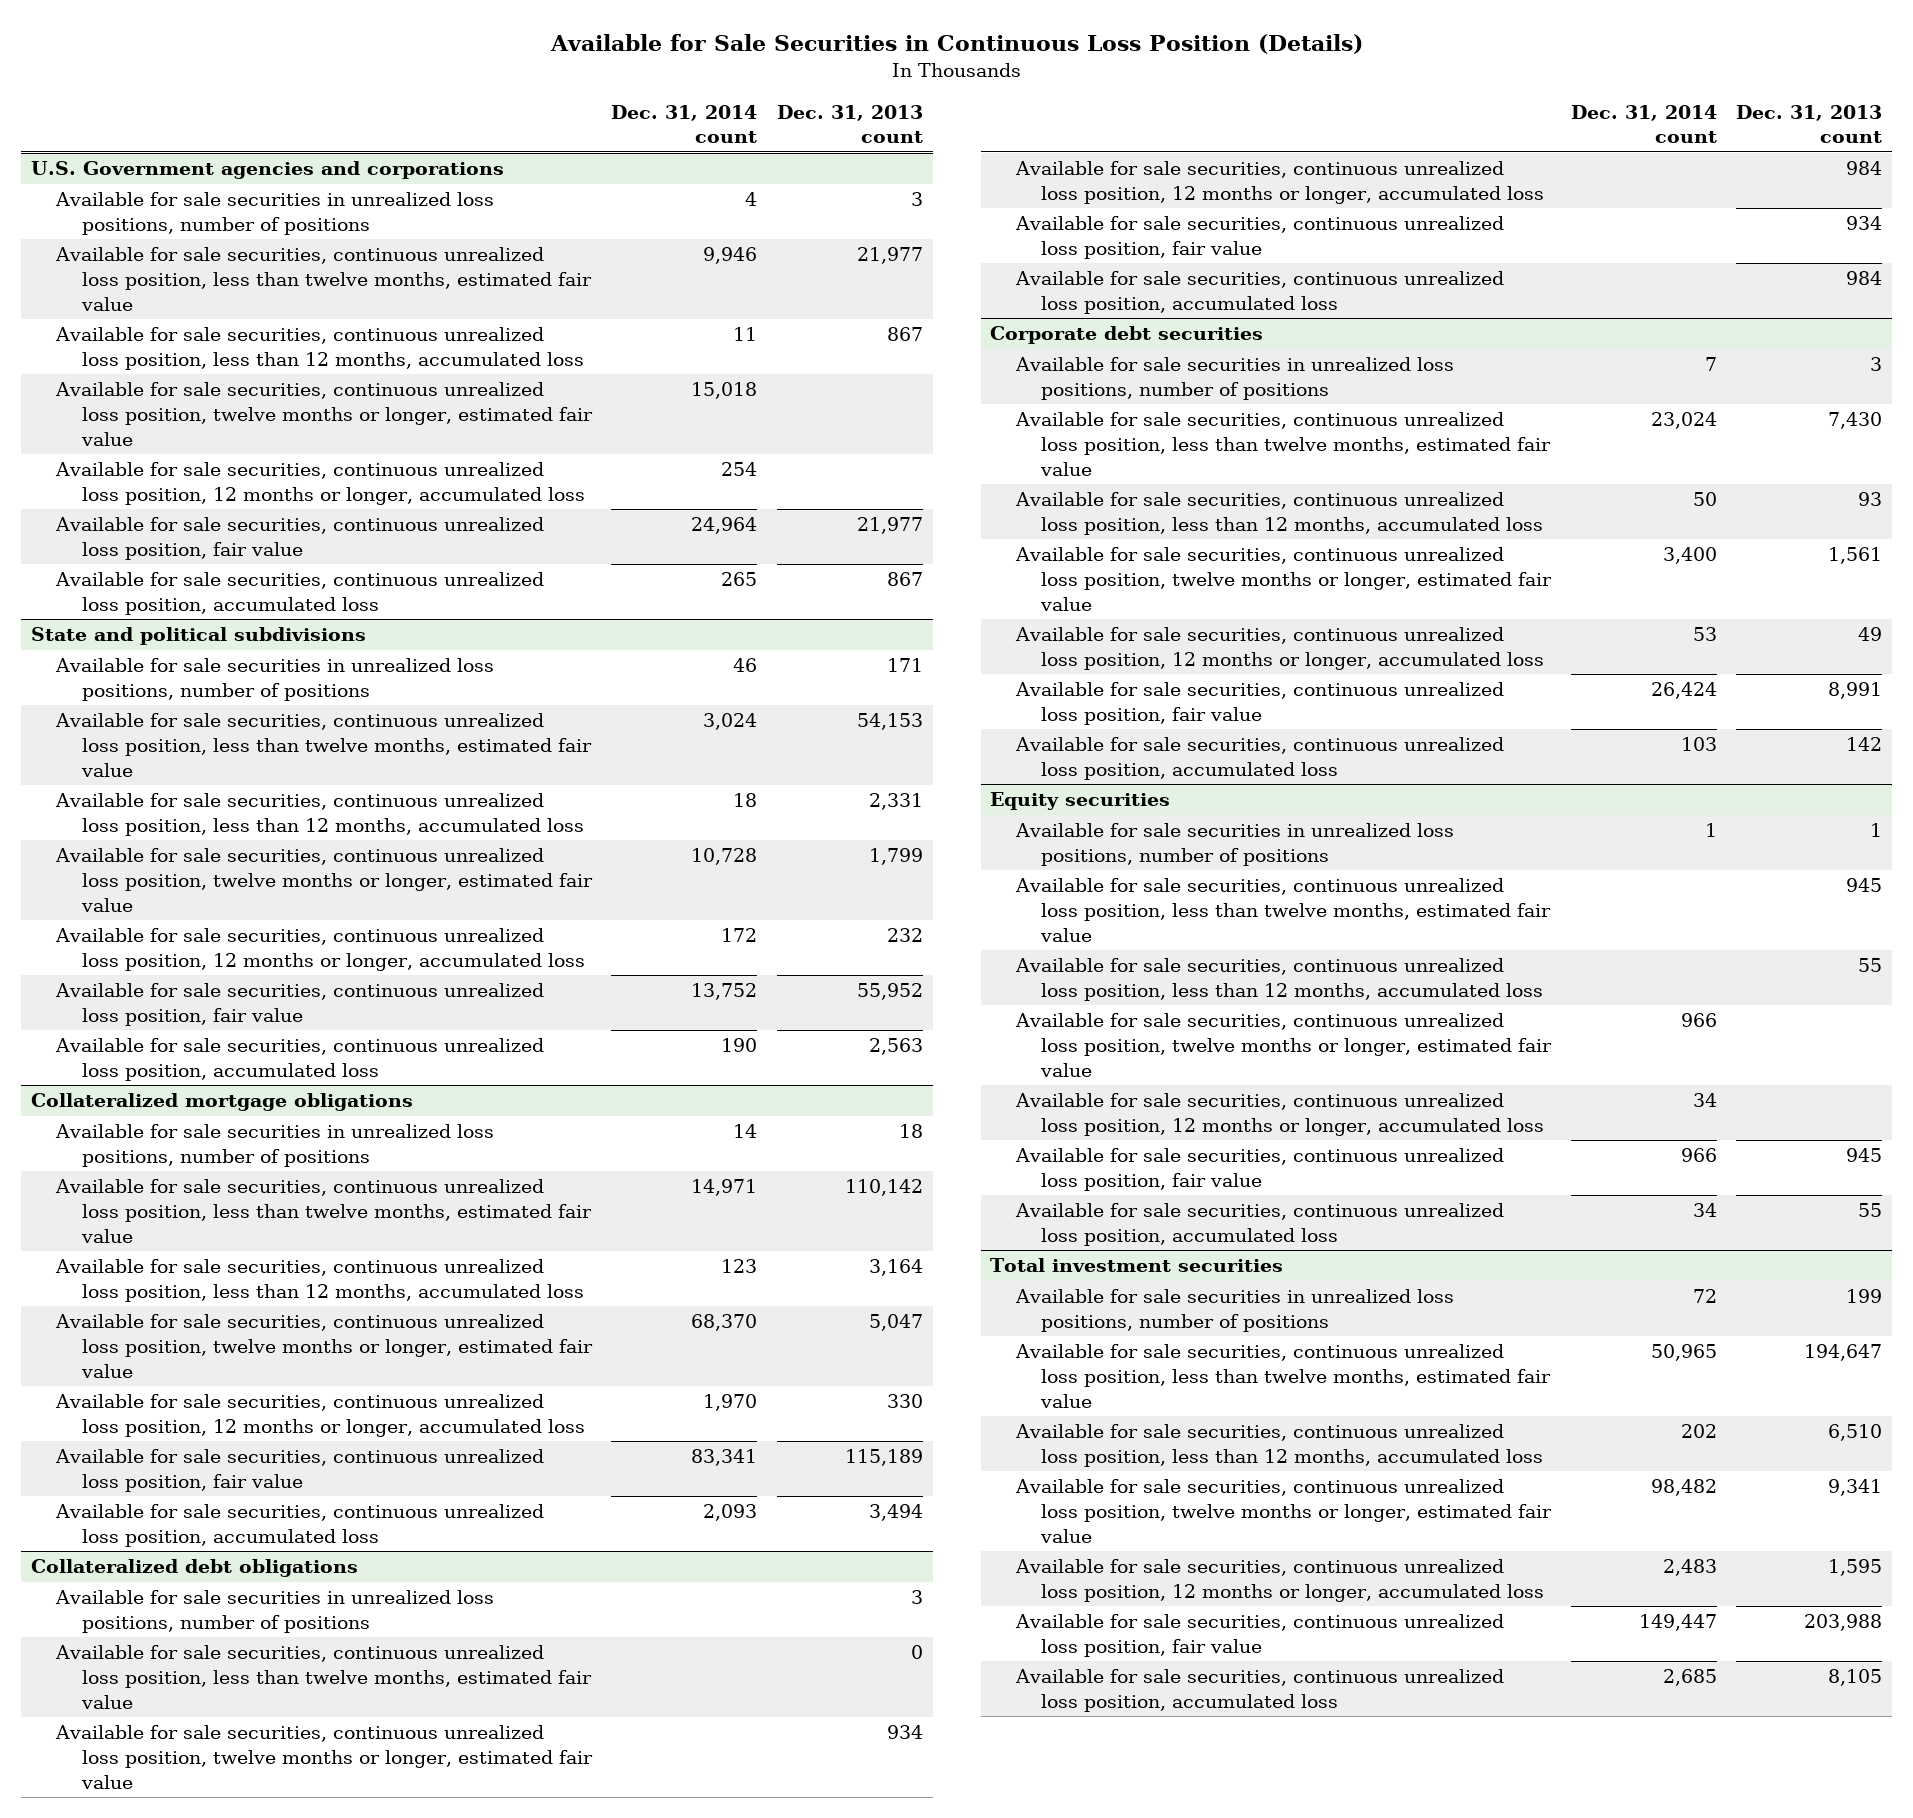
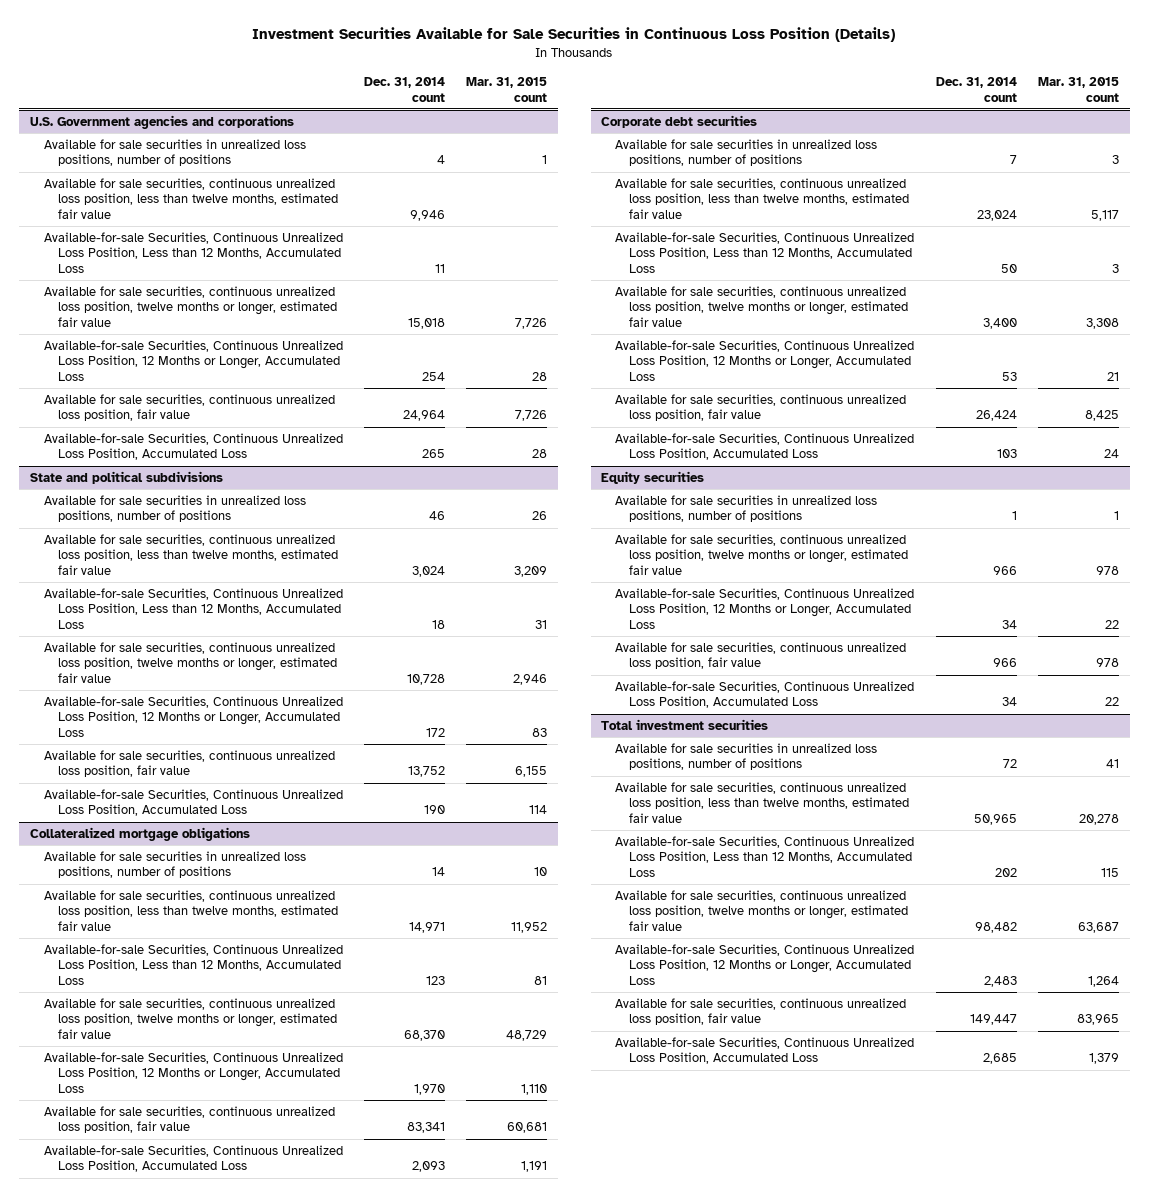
[549,34,1363,55] Available for Sale Securities in Continuous Loss Position (Details) -> [252,27,896,43] Investment Securities Available for Sale Securities in Continuous Loss Position (Details)
[776,104,923,144] Dec. 31, 2013 count -> none
none -> [466,77,548,102] Mar. 31, 2015 count
[55,327,584,371] Available for sale securities, continuous unrealized loss position, less than 12 months, accumulated loss -> [43,231,343,273] Available-for-sale Securities, Continuous Unrealized Loss Position, Less than 12 Months, Accumulated Loss
[55,462,585,506] Available for sale securities, continuous unrealized loss position, 12 months or longer, accumulated loss -> [43,339,343,381] Available-for-sale Securities, Continuous Unrealized Loss Position, 12 Months or Longer, Accumulated Loss
[55,572,545,616] Available for sale securities, continuous unrealized loss position, accumulated loss -> [43,432,343,461] Available-for-sale Securities, Continuous Unrealized Loss Position, Accumulated Loss
[55,793,584,837] Available for sale securities, continuous unrealized loss position, less than 12 months, accumulated loss -> [43,587,343,629] Available-for-sale Securities, Continuous Unrealized Loss Position, Less than 12 Months, Accumulated Loss
[55,928,585,972] Available for sale securities, continuous unrealized loss position, 12 months or longer, accumulated loss -> [43,695,343,737] Available-for-sale Securities, Continuous Unrealized Loss Position, 12 Months or Longer, Accumulated Loss
[55,1038,545,1082] Available for sale securities, continuous unrealized loss position, accumulated loss -> [43,788,343,817] Available-for-sale Securities, Continuous Unrealized Loss Position, Accumulated Loss
[55,1259,584,1303] Available for sale securities, continuous unrealized loss position, less than 12 months, accumulated loss -> [43,943,343,985] Available-for-sale Securities, Continuous Unrealized Loss Position, Less than 12 Months, Accumulated Loss
[55,1394,585,1438] Available for sale securities, continuous unrealized loss position, 12 months or longer, accumulated loss -> [43,1051,343,1093] Available-for-sale Securities, Continuous Unrealized Loss Position, 12 Months or Longer, Accumulated Loss
[31,1559,359,1578] Collateralized debt obligations -> none
[55,1590,495,1634] Available for sale securities in unrealized loss positions, number of positions -> none
[55,1645,592,1709] Available for sale securities, continuous unrealized loss position, less than twelve months, estimated fair value -> none
[55,1725,593,1789] Available for sale securities, continuous unrealized loss position, twelve months or longer, estimated fair value -> none
[1014,161,1545,205] Available for sale securities, continuous unrealized loss position, 12 months or longer, accumulated loss -> none
[1014,216,1504,260] Available for sale securities, continuous unrealized loss position, fair value -> none
[1014,271,1504,315] Available for sale securities, continuous unrealized loss position, accumulated loss -> none
[55,1504,545,1548] Available for sale securities, continuous unrealized loss position, accumulated loss -> [43,1144,343,1173] Available-for-sale Securities, Continuous Unrealized Loss Position, Accumulated Loss
[1014,492,1544,536] Available for sale securities, continuous unrealized loss position, less than 12 months, accumulated loss -> [615,231,915,273] Available-for-sale Securities, Continuous Unrealized Loss Position, Less than 12 Months, Accumulated Loss
[1014,627,1545,671] Available for sale securities, continuous unrealized loss position, 12 months or longer, accumulated loss -> [615,339,915,381] Available-for-sale Securities, Continuous Unrealized Loss Position, 12 Months or Longer, Accumulated Loss
[1014,737,1504,781] Available for sale securities, continuous unrealized loss position, accumulated loss -> [615,432,915,461] Available-for-sale Securities, Continuous Unrealized Loss Position, Accumulated Loss
[1014,878,1552,942] Available for sale securities, continuous unrealized loss position, less than twelve months, estimated fair value -> none
[1014,958,1544,1002] Available for sale securities, continuous unrealized loss position, less than 12 months, accumulated loss -> none
[1014,1093,1545,1137] Available for sale securities, continuous unrealized loss position, 12 months or longer, accumulated loss -> [615,587,915,629] Available-for-sale Securities, Continuous Unrealized Loss Position, 12 Months or Longer, Accumulated Loss
[1014,1203,1504,1247] Available for sale securities, continuous unrealized loss position, accumulated loss -> [615,680,915,709] Available-for-sale Securities, Continuous Unrealized Loss Position, Accumulated Loss
[1014,1424,1544,1468] Available for sale securities, continuous unrealized loss position, less than 12 months, accumulated loss -> [615,835,915,877] Available-for-sale Securities, Continuous Unrealized Loss Position, Less than 12 Months, Accumulated Loss
[1014,1559,1545,1603] Available for sale securities, continuous unrealized loss position, 12 months or longer, accumulated loss -> [615,943,915,985] Available-for-sale Securities, Continuous Unrealized Loss Position, 12 Months or Longer, Accumulated Loss
[1014,1669,1504,1713] Available for sale securities, continuous unrealized loss position, accumulated loss -> [615,1036,915,1065] Available-for-sale Securities, Continuous Unrealized Loss Position, Accumulated Loss

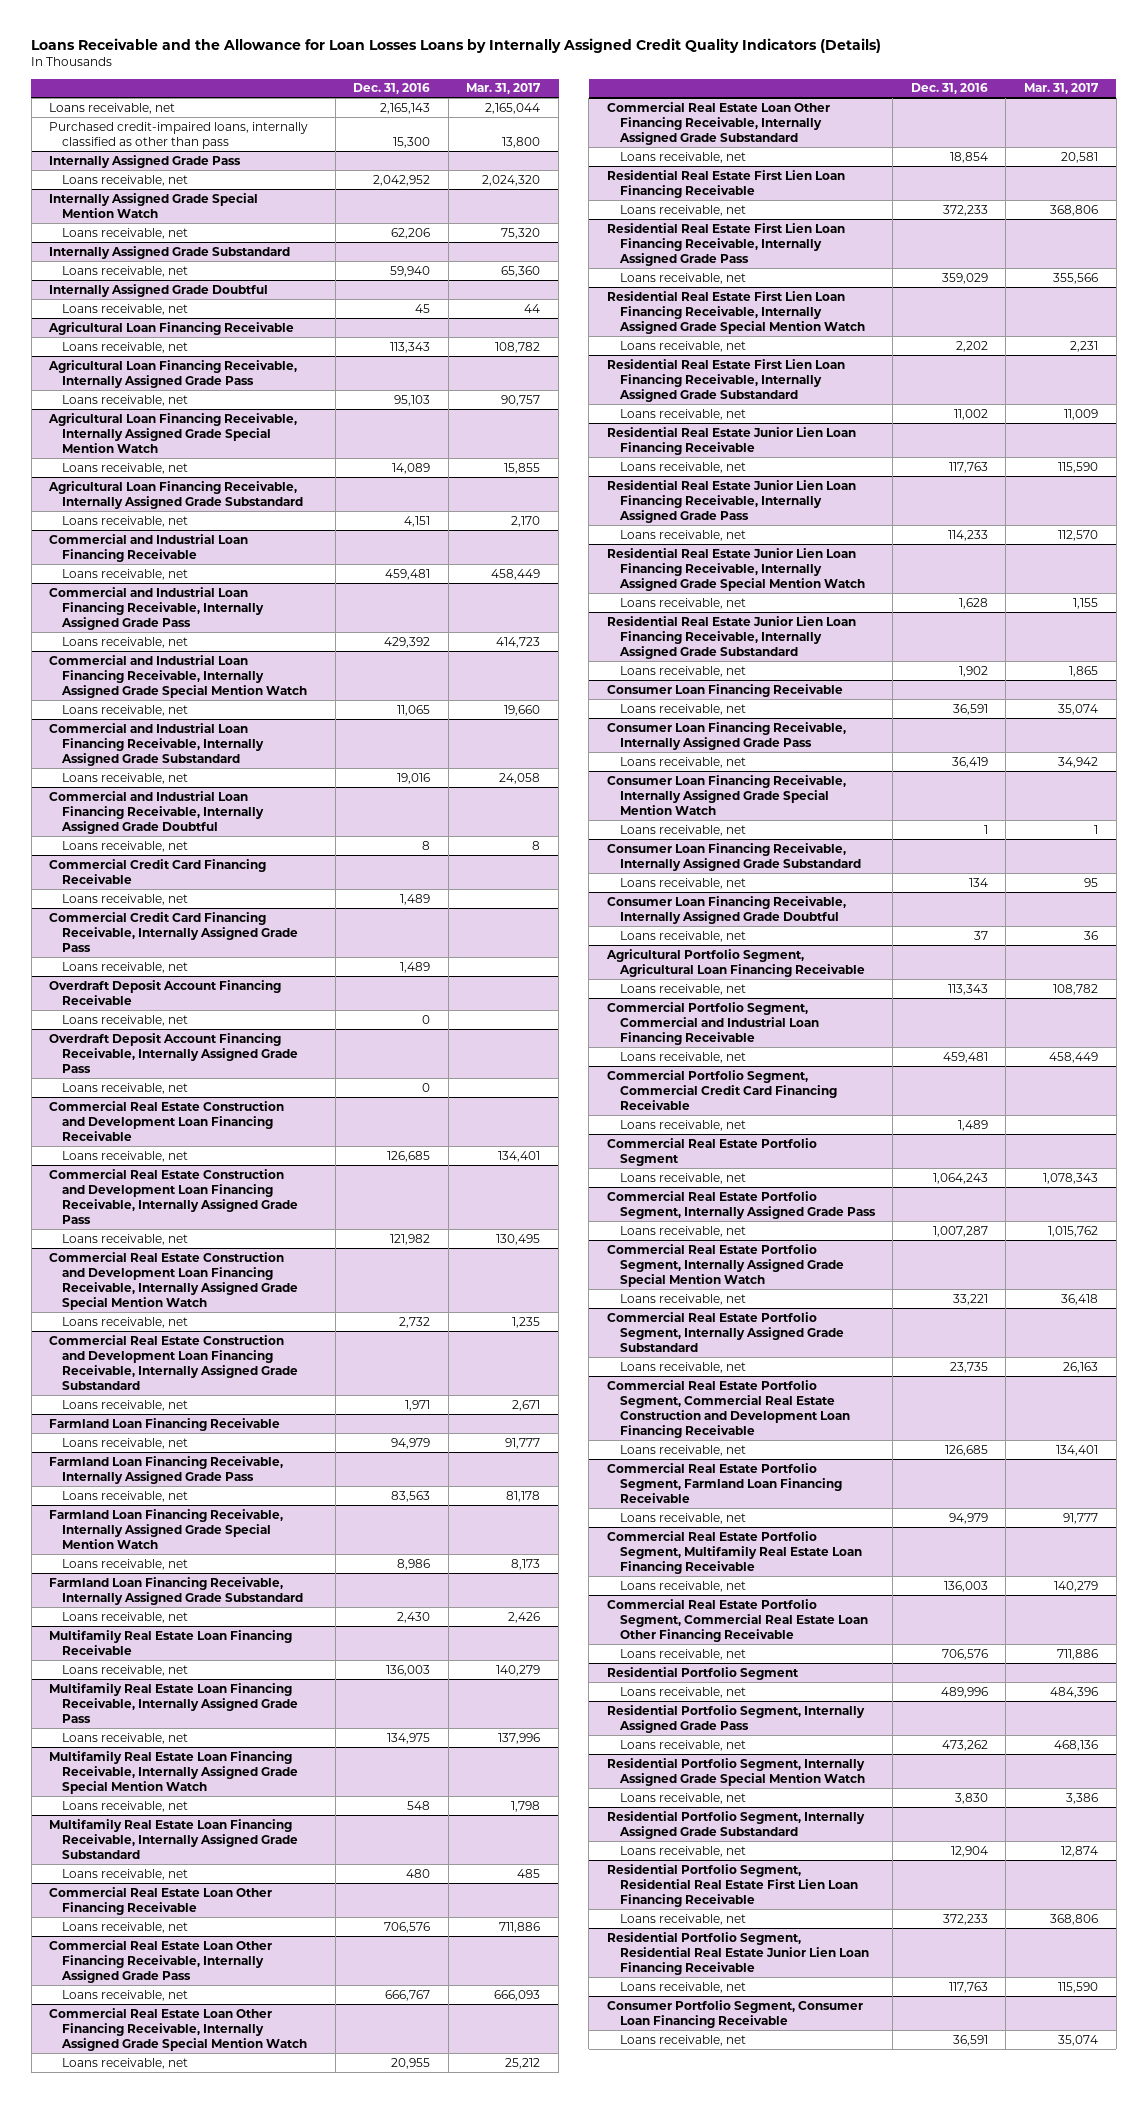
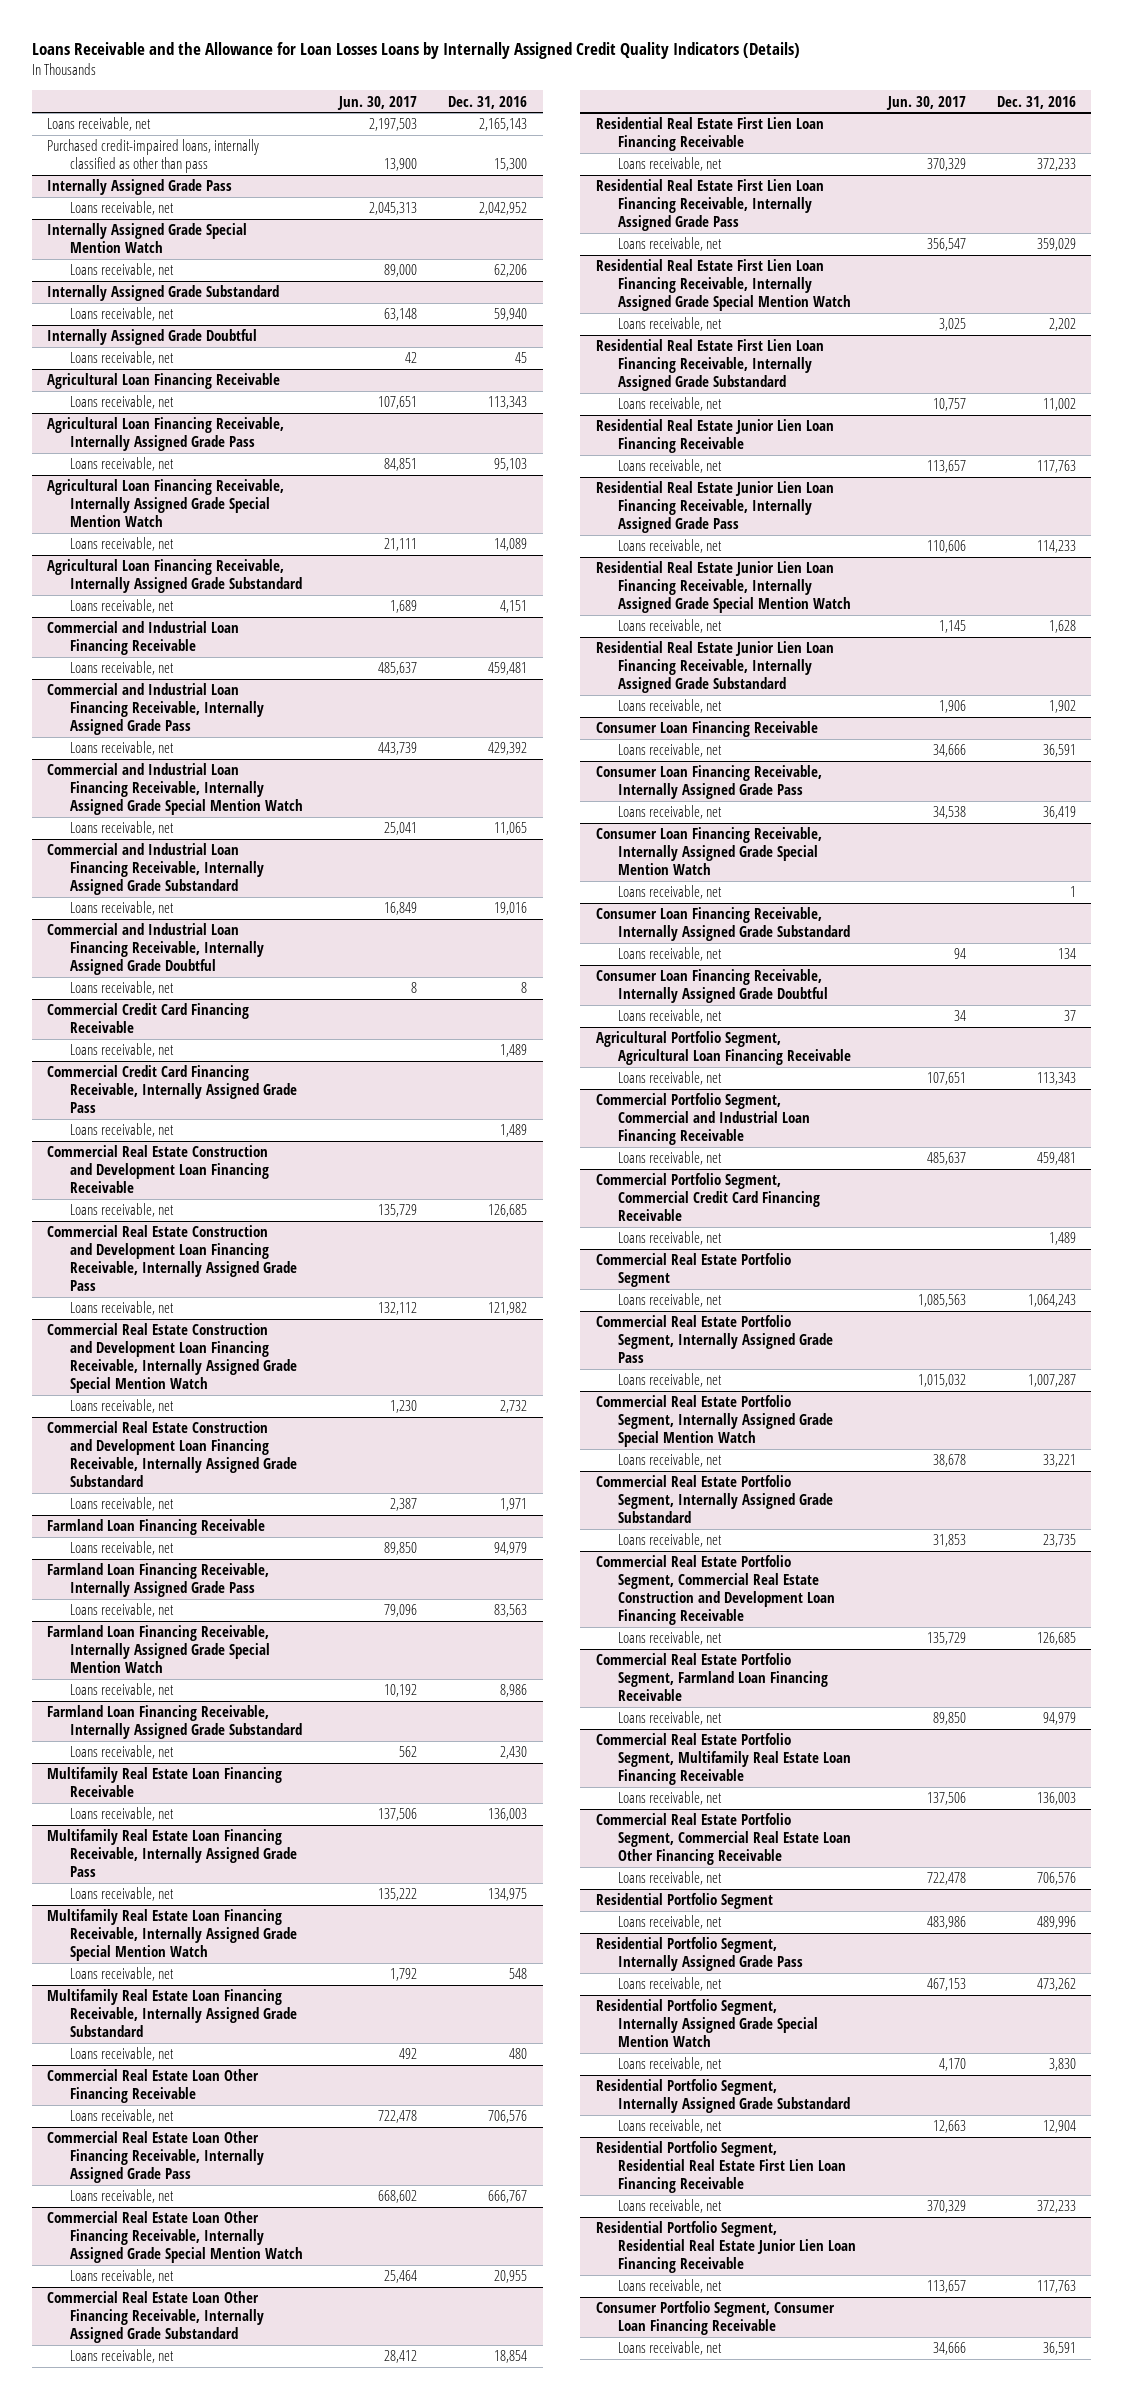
[466,83,542,95] Mar. 31, 2017 -> none
none -> [337,95,418,110] Jun. 30, 2017
[49,979,282,1005] Overdraft Deposit Account Financing Receivable -> none
[61,1014,188,1026] Loans receivable, net -> none
[49,1032,298,1073] Overdraft Deposit Account Financing Receivable, Internally Assigned Grade Pass -> none
[61,1082,188,1094] Loans receivable, net -> none

